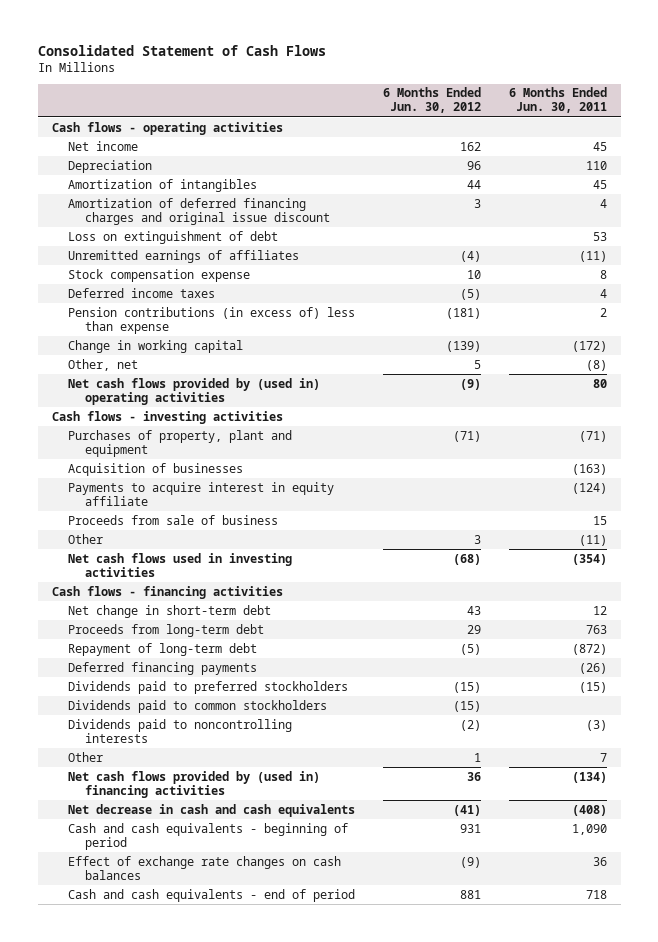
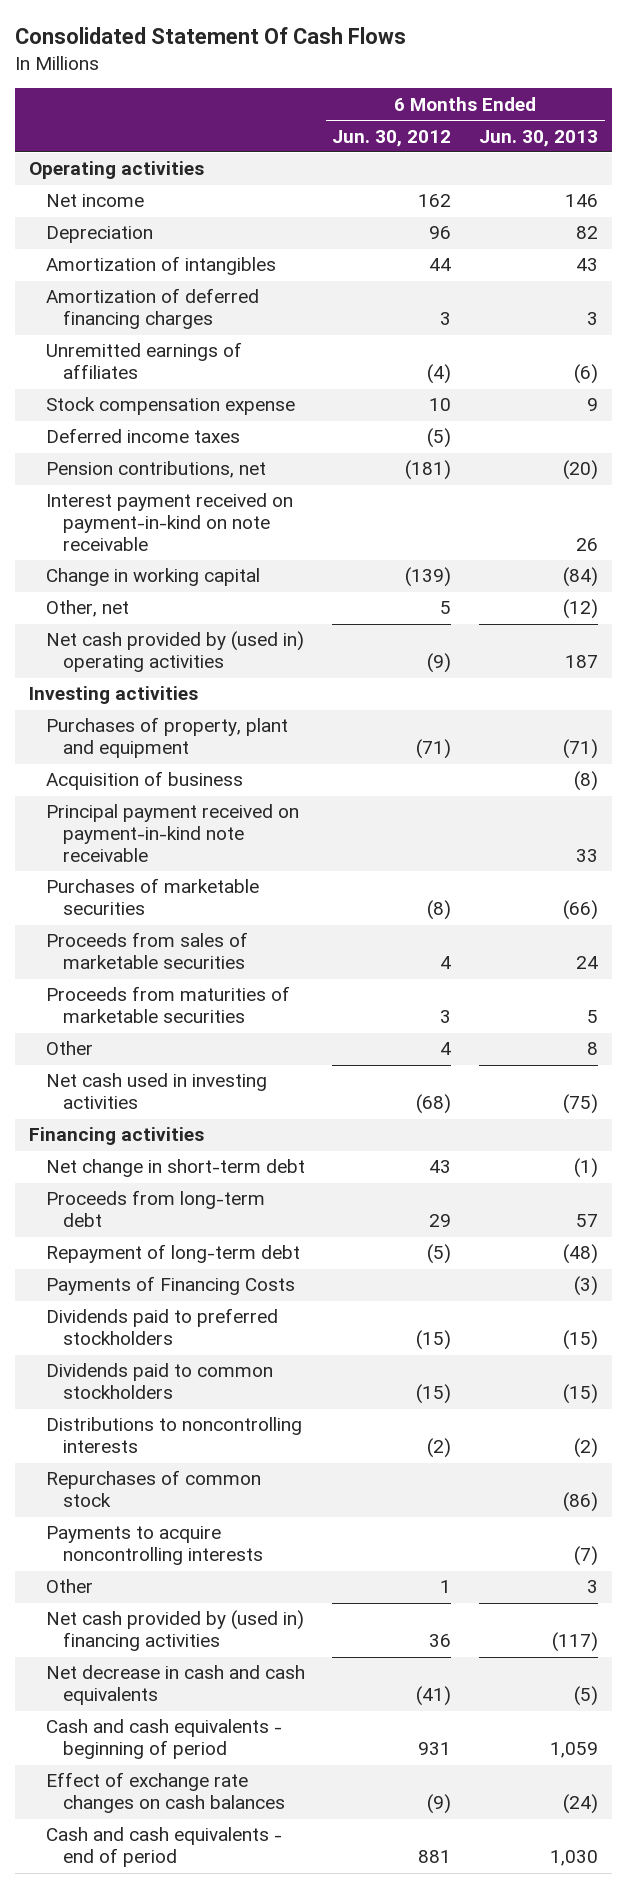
[37,44,326,56] Consolidated Statement of Cash Flows -> [15,27,407,45] Consolidated Statement Of Cash Flows
[508,87,607,114] 6 Months Ended Jun. 30, 2011 -> none
none -> [479,129,599,147] Jun. 30, 2013
[51,121,283,135] Cash flows - operating activities -> [29,161,205,180] Operating activities
[68,230,279,244] Loss on extinguishment of debt -> none
[68,197,330,225] Amortization of deferred financing charges and original issue discount -> [45,288,259,330] Amortization of deferred financing charges
[68,306,356,334] Pension contributions (in excess of) less than expense -> [45,461,266,479] Pension contributions, net
none -> [45,493,293,552] Interest payment received on payment-in-kind on note receivable
[68,377,321,405] Net cash flows provided by (used in) operating activities -> [45,631,304,673] Net cash provided by (used in) operating activities
[51,410,283,424] Cash flows - investing activities -> [29,686,199,705] Investing activities
[68,481,335,506] Payments to acquire interest in equity affiliate -> none
[68,514,279,525] Proceeds from sale of business -> none
[68,462,244,476] Acquisition of businesses -> [45,771,243,791] Acquisition of business
none -> [45,804,299,863] Principal payment received on payment-in-kind note receivable
none -> [45,878,259,916] Purchases of marketable securities
none -> [45,932,248,970] Proceeds from sales of marketable securities
none -> [45,986,290,1024] Proceeds from maturities of marketable securities
[473,534,481,544] 3 -> [440,1042,452,1056] 4
[68,552,293,577] Net cash flows used in investing activities -> [45,1073,267,1110] Net cash used in investing activities
[51,585,283,599] Cash flows - financing activities -> [29,1127,205,1146] Financing activities
[68,661,258,675] Deferred financing payments -> [45,1276,295,1296] Payments of Financing Costs
[68,718,293,743] Dividends paid to noncontrolling interests -> [45,1417,302,1454] Distributions to noncontrolling interests
none -> [45,1470,261,1508] Repurchases of common stock
none -> [45,1526,263,1566] Payments to acquire noncontrolling interests
[68,770,321,798] Net cash flows provided by (used in) financing activities -> [45,1610,304,1652] Net cash provided by (used in) financing activities

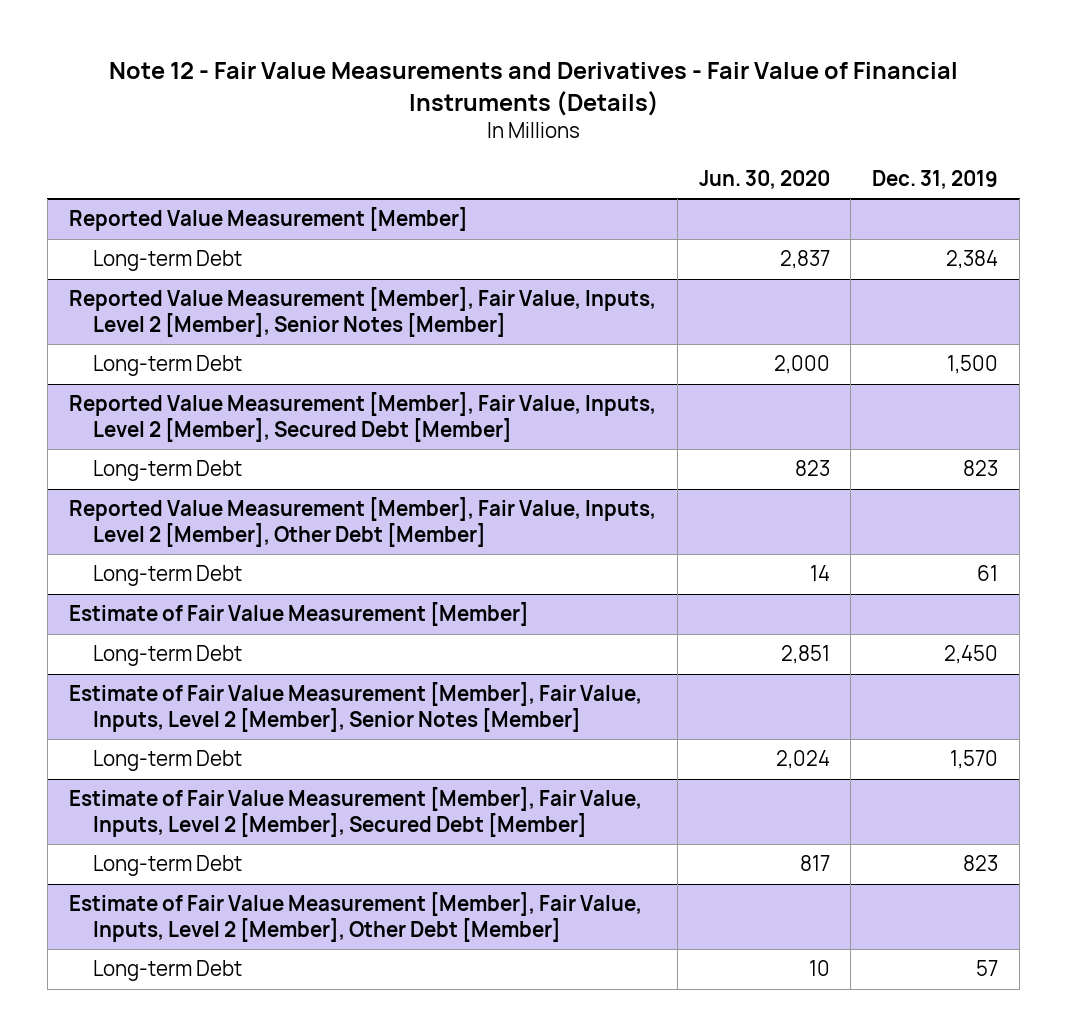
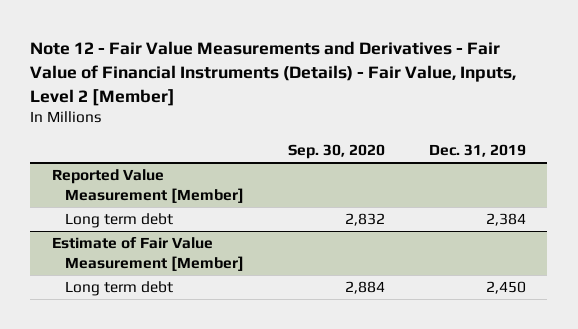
[108,62,958,116] Note 12 - Fair Value Measurements and Derivatives - Fair Value of Financial Instruments (Details) -> [30,41,517,106] Note 12 - Fair Value Measurements and Derivatives - Fair Value of Financial Instruments (Details) - Fair Value, Inputs, Level 2 [Member]
[698,169,830,189] Jun. 30, 2020 -> none
none -> [287,144,385,160] Sep. 30, 2020
[68,287,656,337] Reported Value Measurement [Member], Fair Value, Inputs, Level 2 [Member], Senior Notes [Member] -> none
[93,355,243,377] Long-term Debt -> none
[68,392,656,442] Reported Value Measurement [Member], Fair Value, Inputs, Level 2 [Member], Secured Debt [Member] -> none
[93,460,243,482] Long-term Debt -> none
[68,497,656,547] Reported Value Measurement [Member], Fair Value, Inputs, Level 2 [Member], Other Debt [Member] -> none
[93,565,243,587] Long-term Debt -> none
[93,250,243,272] Long-term Debt -> [65,213,174,229] Long term debt
[68,682,642,732] Estimate of Fair Value Measurement [Member], Fair Value, Inputs, Level 2 [Member], Senior Notes [Member] -> none
[93,750,243,772] Long-term Debt -> none
[68,787,642,837] Estimate of Fair Value Measurement [Member], Fair Value, Inputs, Level 2 [Member], Secured Debt [Member] -> none
[93,855,243,877] Long-term Debt -> none
[68,892,642,942] Estimate of Fair Value Measurement [Member], Fair Value, Inputs, Level 2 [Member], Other Debt [Member] -> none
[93,960,243,982] Long-term Debt -> none
[93,645,243,667] Long-term Debt -> [65,281,174,297] Long term debt

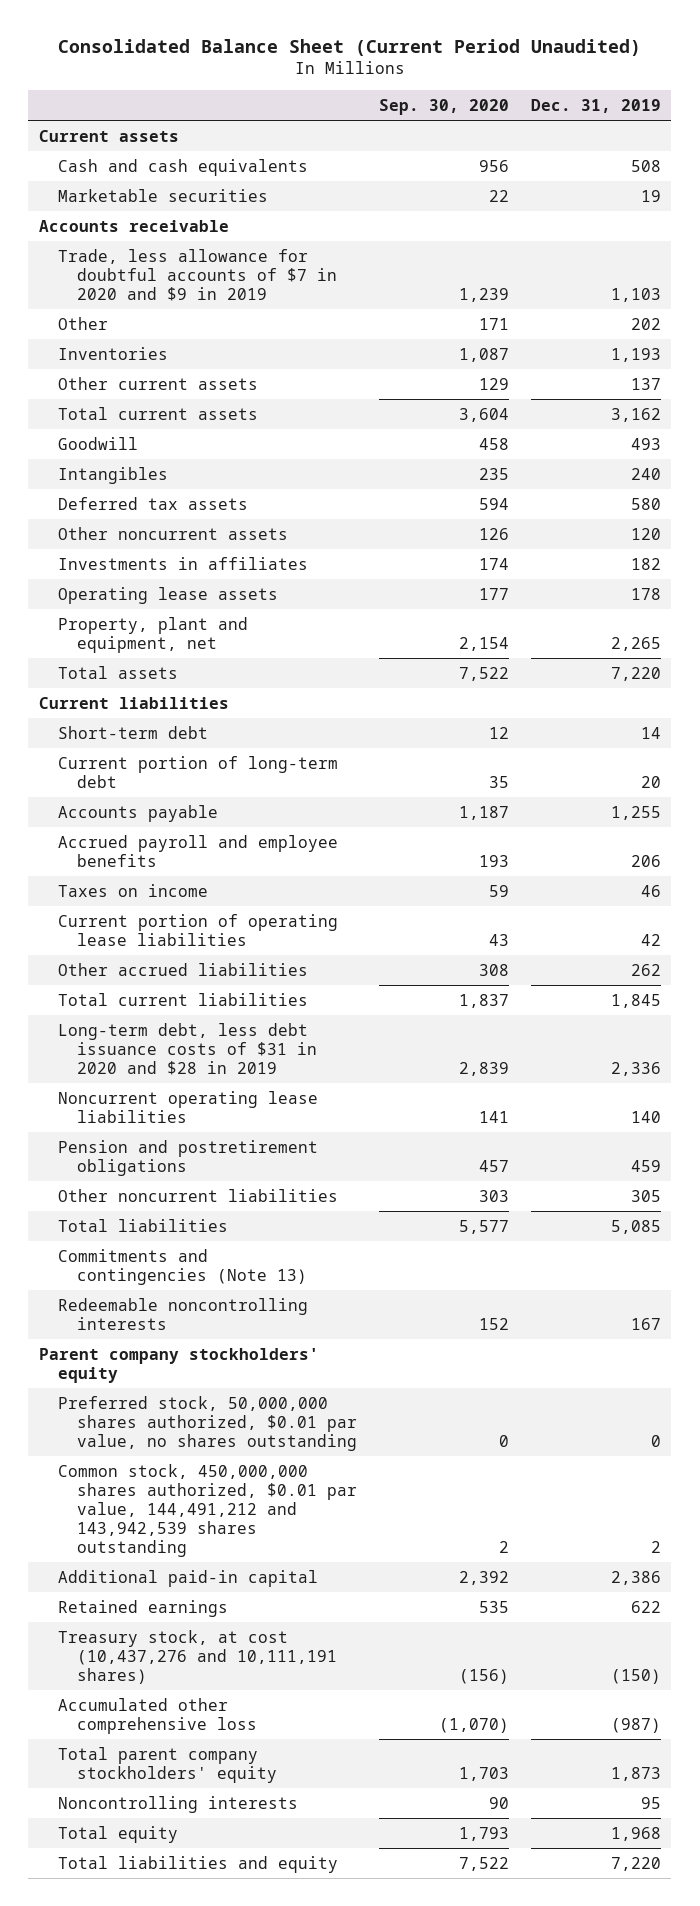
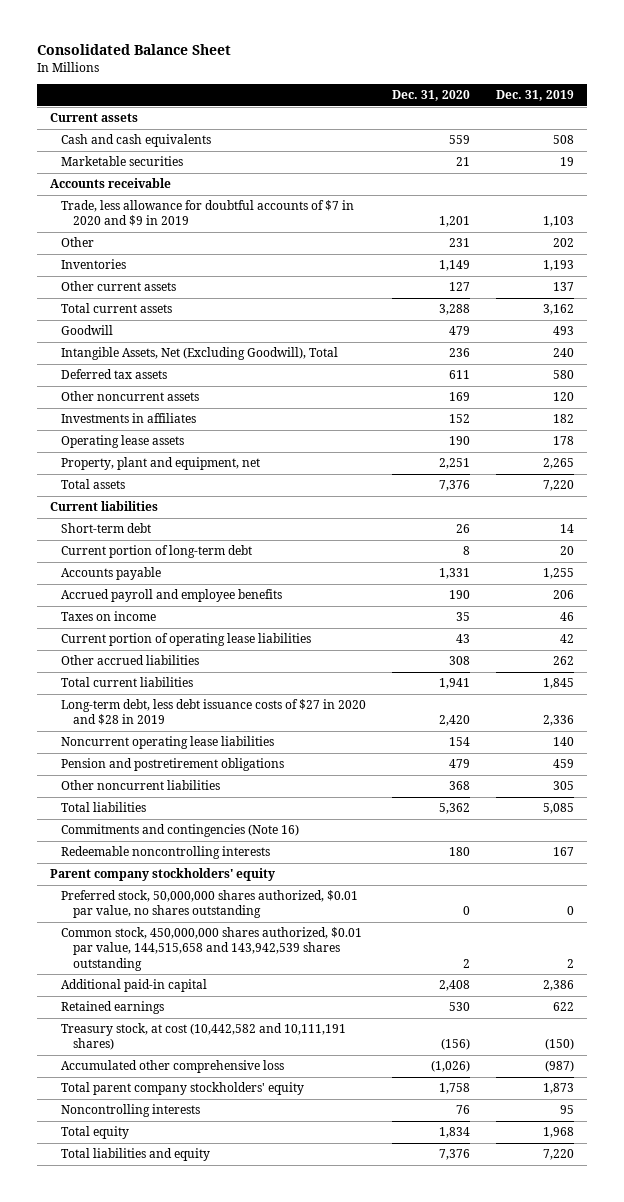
[57,38,641,56] Consolidated Balance Sheet (Current Period Unaudited) -> [36,44,231,56] Consolidated Balance Sheet
[378,98,509,115] Sep. 30, 2020 -> none
none -> [392,90,471,102] Dec. 31, 2020
[58,466,169,484] Intangibles -> [61,347,339,361] Intangible Assets, Net (Excluding Goodwill), Total
[58,1022,318,1075] Long-term debt, less debt issuance costs of $31 in 2020 and $28 in 2019 -> [61,699,367,726] Long-term debt, less debt issuance costs of $27 in 2020 and $28 in 2019
[58,1248,308,1285] Commitments and contingencies (Note 13) -> [61,824,300,838] Commitments and contingencies (Note 16)
[58,1463,358,1557] Common stock, 450,000,000 shares authorized, $0.01 par value, 144,491,212 and 143,942,539 shares outstanding -> [61,927,363,971] Common stock, 450,000,000 shares authorized, $0.01 par value, 144,515,658 and 143,942,539 shares outstanding
[58,1629,338,1684] Treasury stock, at cost (10,437,276 and 10,111,191 shares) -> [61,1023,347,1051] Treasury stock, at cost (10,442,582 and 10,111,191 shares)

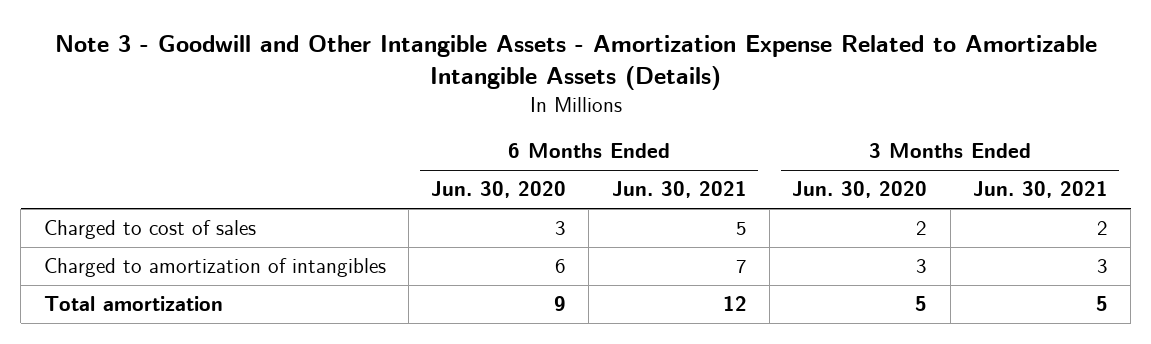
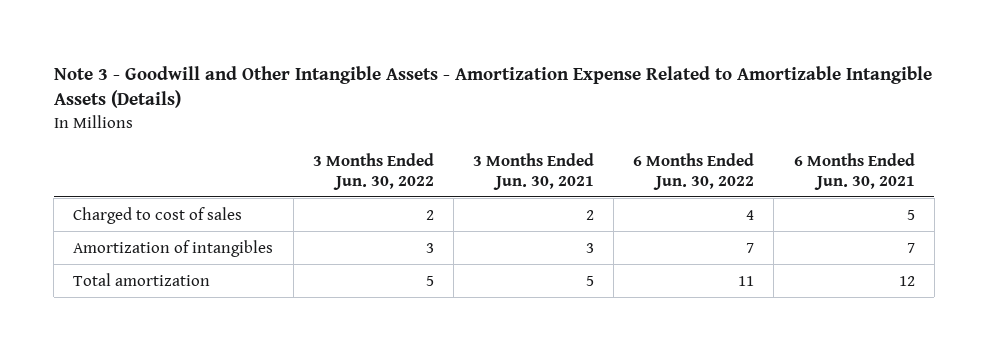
[431,181,567,199] Jun. 30, 2020 -> none
[792,181,928,199] Jun. 30, 2020 -> none
none -> [312,152,434,190] 3 Months Ended Jun. 30, 2022
none -> [633,152,755,190] 6 Months Ended Jun. 30, 2022
[43,258,386,278] Charged to amortization of intangibles -> [73,239,274,257] Amortization of intangibles

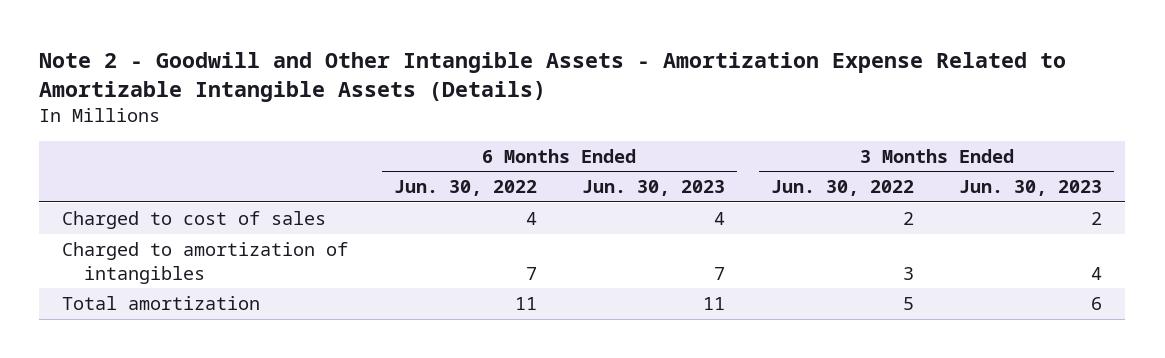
[53,65,932,109] Note 3 - Goodwill and Other Intangible Assets - Amortization Expense Related to Amortizable Intangible Assets (Details) -> [39,52,1067,102] Note 2 - Goodwill and Other Intangible Assets - Amortization Expense Related to Amortizable Intangible Assets (Details)
[473,152,595,190] 3 Months Ended Jun. 30, 2021 -> none
[793,152,915,190] 6 Months Ended Jun. 30, 2021 -> none
none -> [582,180,726,197] Jun. 30, 2023
none -> [959,180,1103,197] Jun. 30, 2023
[73,239,274,257] Amortization of intangibles -> [62,241,349,284] Charged to amortization of intangibles

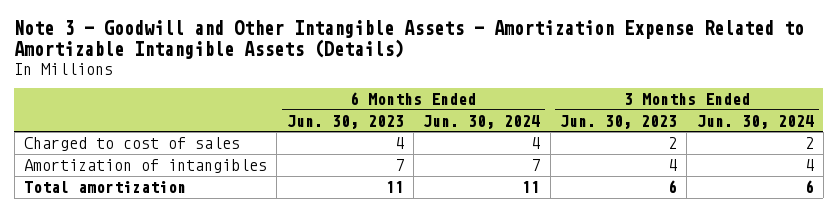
[39,52,1067,102] Note 2 - Goodwill and Other Intangible Assets - Amortization Expense Related to Amortizable Intangible Assets (Details) -> [14,20,805,60] Note 3 - Goodwill and Other Intangible Assets - Amortization Expense Related to Amortizable Intangible Assets (Details)
[393,180,537,197] Jun. 30, 2022 -> none
[770,180,914,197] Jun. 30, 2022 -> none
none -> [423,114,541,129] Jun. 30, 2024
none -> [696,114,814,129] Jun. 30, 2024
[62,241,349,284] Charged to amortization of intangibles -> [24,158,268,173] Amortization of intangibles

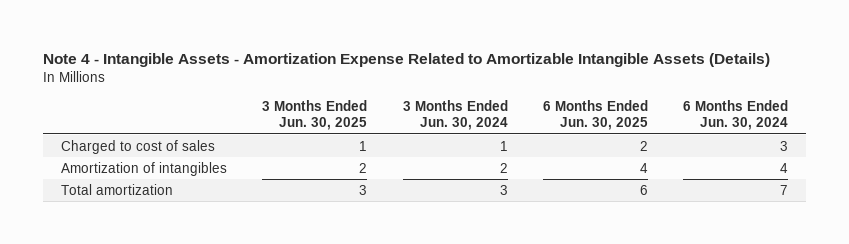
[14,20,805,60] Note 3 - Goodwill and Other Intangible Assets - Amortization Expense Related to Amortizable Intangible Assets (Details) -> [43,53,771,68] Note 4 - Intangible Assets - Amortization Expense Related to Amortizable Intangible Assets (Details)
[286,114,404,129] Jun. 30, 2023 -> none
[559,114,677,129] Jun. 30, 2023 -> none
none -> [262,99,368,131] 3 Months Ended Jun. 30, 2025
none -> [542,99,648,131] 6 Months Ended Jun. 30, 2025
[531,136,541,149] 4 -> [780,140,789,151] 3
[804,136,814,149] 2 -> [499,140,508,151] 1
[531,158,541,171] 7 -> [780,162,789,173] 4
[804,158,814,171] 4 -> [499,162,508,173] 2
[522,180,541,193] 11 -> [780,184,789,195] 7
[804,179,814,193] 6 -> [499,184,508,195] 3

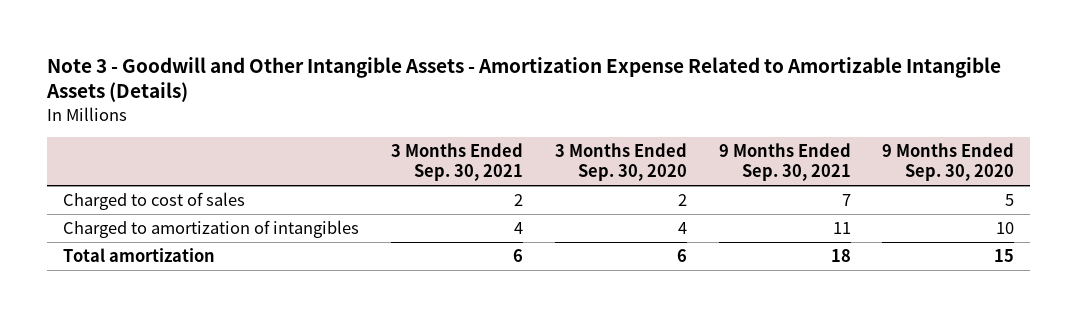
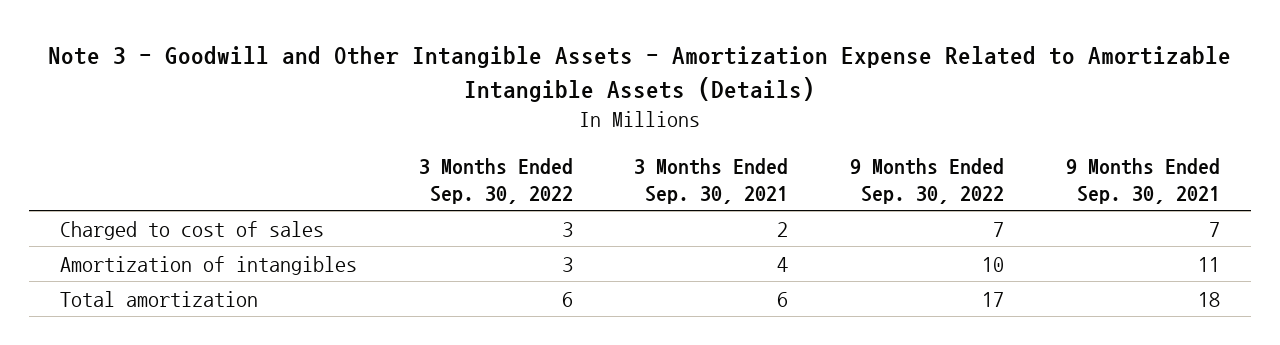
[554,143,687,182] 3 Months Ended Sep. 30, 2020 -> none
[882,143,1015,182] 9 Months Ended Sep. 30, 2020 -> none
none -> [418,157,573,204] 3 Months Ended Sep. 30, 2022
none -> [850,157,1005,204] 9 Months Ended Sep. 30, 2022
[63,220,360,239] Charged to amortization of intangibles -> [59,255,357,275] Amortization of intangibles

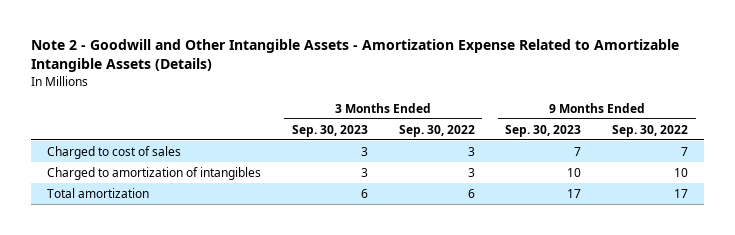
[47,45,1231,102] Note 3 - Goodwill and Other Intangible Assets - Amortization Expense Related to Amortizable Intangible Assets (Details) -> [31,39,680,73] Note 2 - Goodwill and Other Intangible Assets - Amortization Expense Related to Amortizable Intangible Assets (Details)
[634,157,789,204] 3 Months Ended Sep. 30, 2021 -> none
[1065,157,1220,204] 9 Months Ended Sep. 30, 2021 -> none
none -> [291,124,368,137] Sep. 30, 2023
none -> [505,124,582,137] Sep. 30, 2023
[59,255,357,275] Amortization of intangibles -> [46,166,261,180] Charged to amortization of intangibles

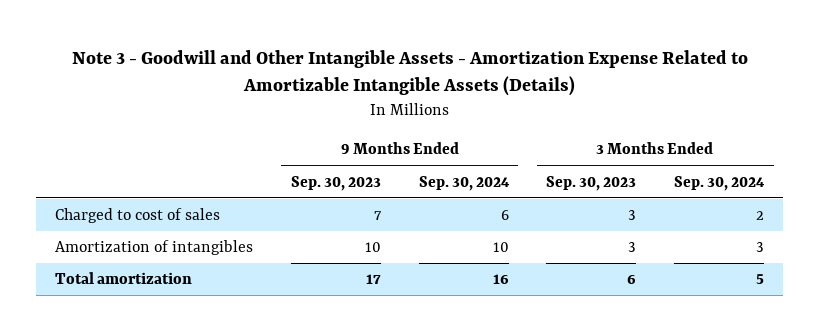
[31,39,680,73] Note 2 - Goodwill and Other Intangible Assets - Amortization Expense Related to Amortizable Intangible Assets (Details) -> [71,49,748,97] Note 3 - Goodwill and Other Intangible Assets - Amortization Expense Related to Amortizable Intangible Assets (Details)
[398,124,475,137] Sep. 30, 2022 -> none
[612,124,689,137] Sep. 30, 2022 -> none
none -> [418,175,510,191] Sep. 30, 2024
none -> [674,175,766,191] Sep. 30, 2024
[46,166,261,180] Charged to amortization of intangibles -> [54,240,253,256] Amortization of intangibles

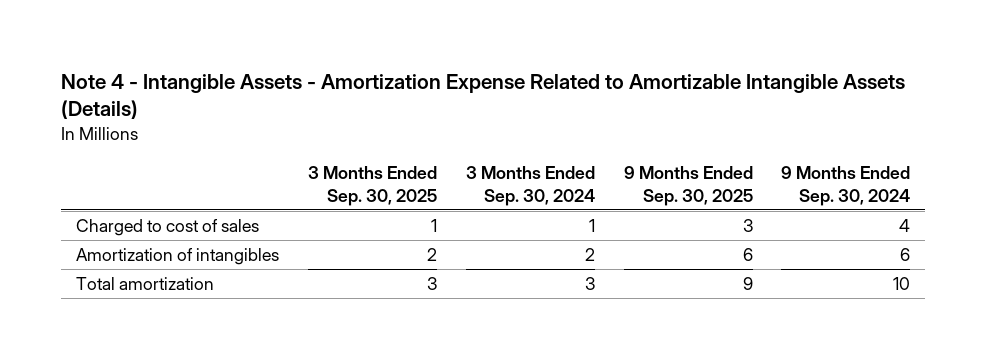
[71,49,748,97] Note 3 - Goodwill and Other Intangible Assets - Amortization Expense Related to Amortizable Intangible Assets (Details) -> [61,73,906,120] Note 4 - Intangible Assets - Amortization Expense Related to Amortizable Intangible Assets (Details)
[290,175,381,191] Sep. 30, 2023 -> none
[546,175,637,191] Sep. 30, 2023 -> none
none -> [307,165,437,206] 3 Months Ended Sep. 30, 2025
none -> [623,165,753,206] 9 Months Ended Sep. 30, 2025
[500,210,509,221] 6 -> [899,218,911,232] 4
[756,211,765,221] 2 -> [588,218,595,232] 1
[492,242,509,253] 10 -> [900,247,911,261] 6
[756,242,765,253] 3 -> [584,247,595,261] 2
[492,274,509,285] 16 -> [893,276,911,290] 10
[756,274,765,285] 5 -> [584,276,595,290] 3

